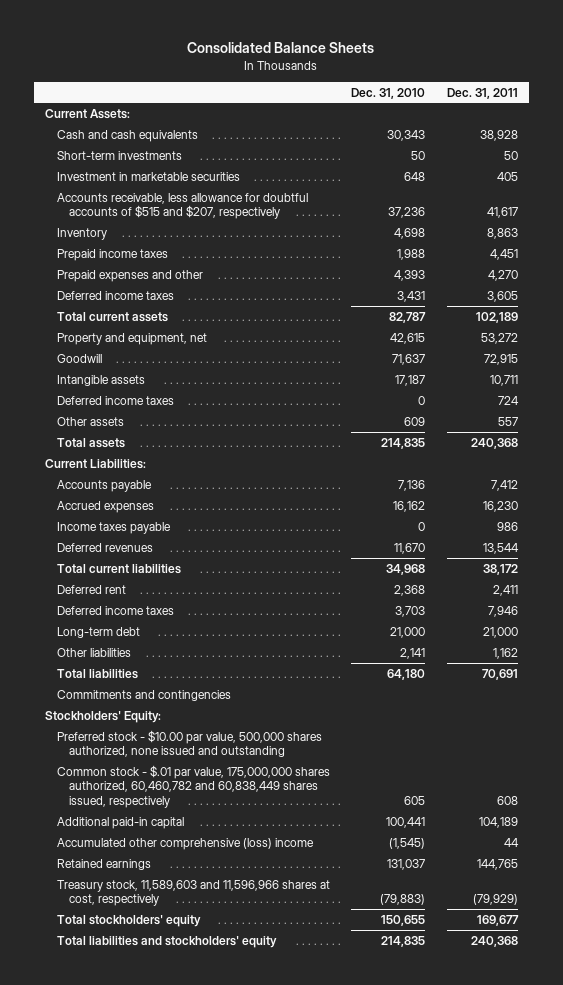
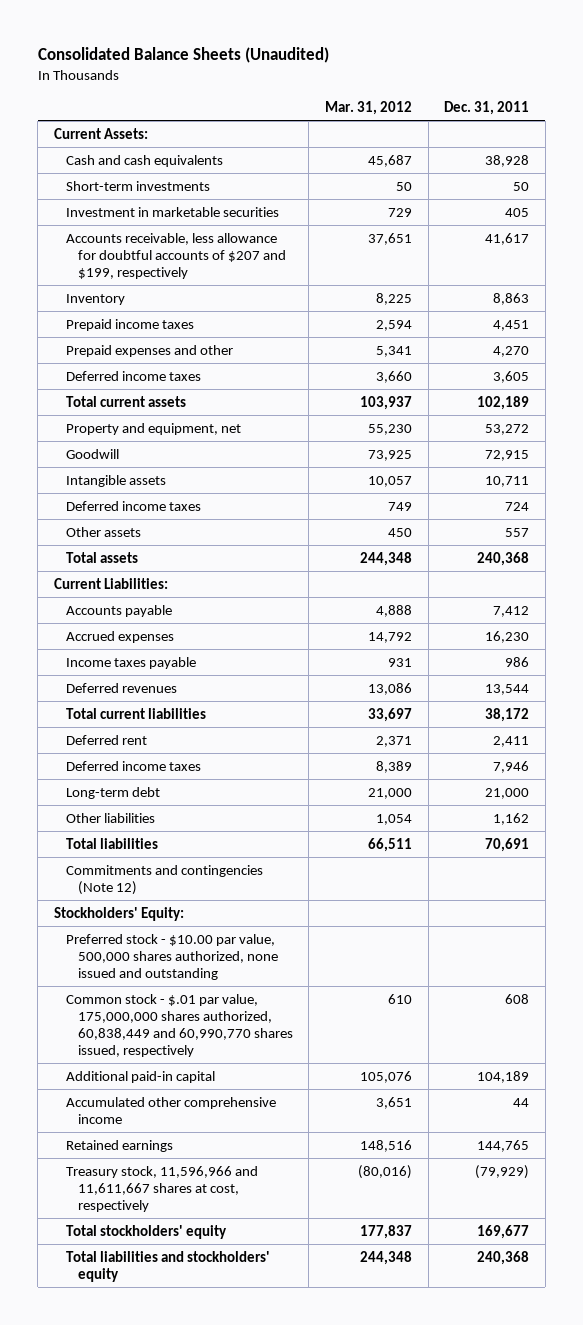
[187,42,375,54] Consolidated Balance Sheets -> [37,47,329,64] Consolidated Balance Sheets (Unaudited)
[351,87,426,99] Dec. 31, 2010 -> none
none -> [324,101,412,116] Mar. 31, 2012
[56,192,308,220] Accounts receivable, less allowance for doubtful accounts of $515 and $207, respectively -> [65,232,286,280] Accounts receivable, less allowance for doubtful accounts of $207 and $199, respectively
[56,689,231,701] Commitments and contingencies -> [65,864,263,895] Commitments and contingencies (Note 12)
[56,764,330,809] Common stock - $.01 par value, 175,000,000 shares authorized, 60,460,782 and 60,838,449 shares issued, respectively -> [65,993,293,1058] Common stock - $.01 par value, 175,000,000 shares authorized, 60,838,449 and 60,990,770 shares issued, respectively
[56,837,314,850] Accumulated other comprehensive (loss) income -> [65,1096,276,1124] Accumulated other comprehensive income
[56,879,330,907] Treasury stock, 11,589,603 and 11,596,966 shares at cost, respectively -> [65,1165,258,1213] Treasury stock, 11,596,966 and 11,611,667 shares at cost, respectively

